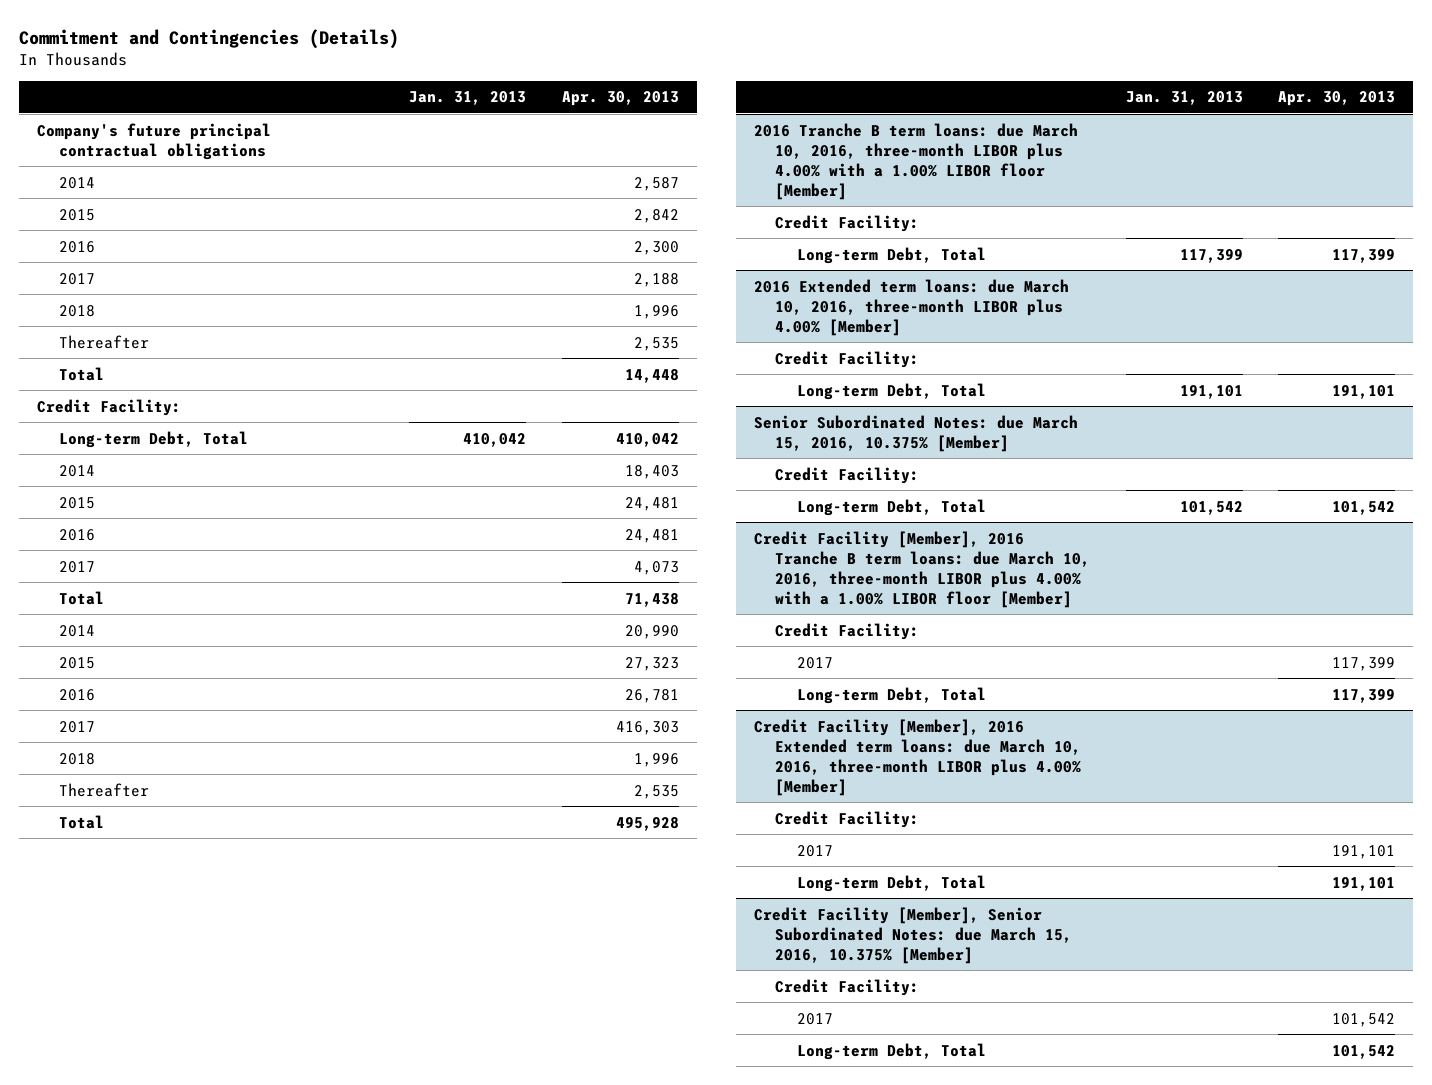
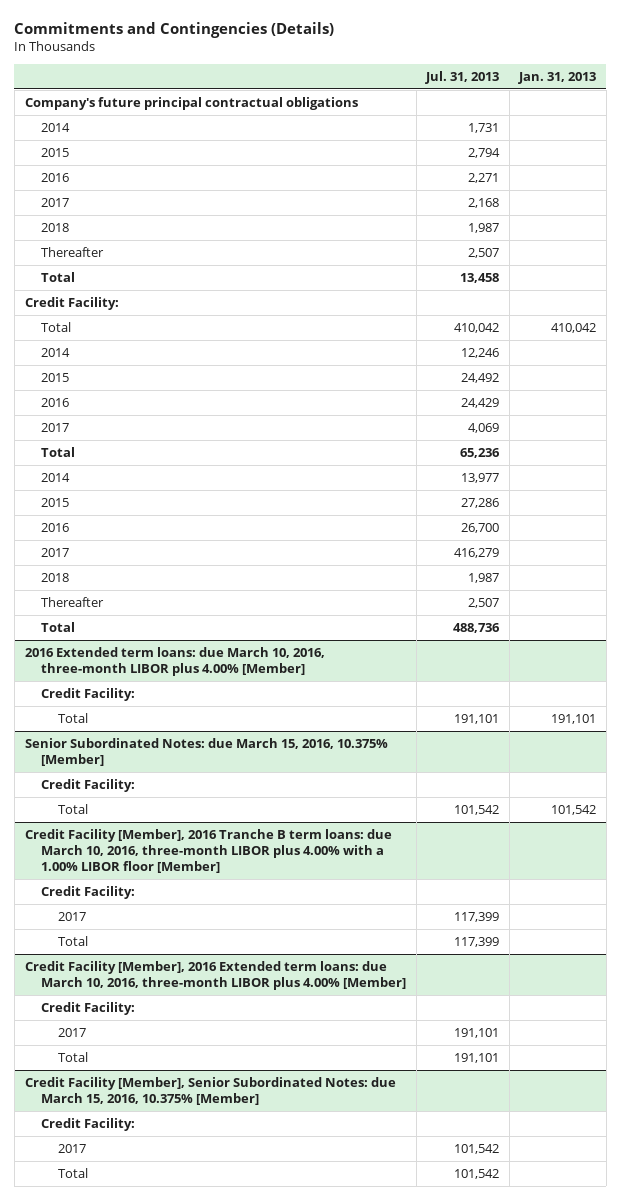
[19,28,400,49] Commitment and Contingencies (Details) -> [14,22,335,39] Commitments and Contingencies (Details)
[561,91,679,107] Apr. 30, 2013 -> none
none -> [425,70,500,84] Jul. 31, 2013
[58,430,248,448] Long-term Debt, Total -> [41,321,72,332] Total
[753,122,1078,200] 2016 Tranche B term loans: due March 10, 2016, three-month LIBOR plus 4.00% with a 1.00% LIBOR floor [Member] -> none
[775,214,920,232] Credit Facility: -> none
[796,246,986,264] Long-term Debt, Total -> none
[796,382,986,400] Long-term Debt, Total -> [58,712,89,723] Total
[796,498,986,516] Long-term Debt, Total -> [58,803,89,814] Total
[796,686,986,704] Long-term Debt, Total -> none
none -> [58,935,89,946] Total
[796,874,986,892] Long-term Debt, Total -> none
none -> [58,1051,89,1062] Total
[796,1042,986,1060] Long-term Debt, Total -> none
none -> [58,1167,89,1178] Total

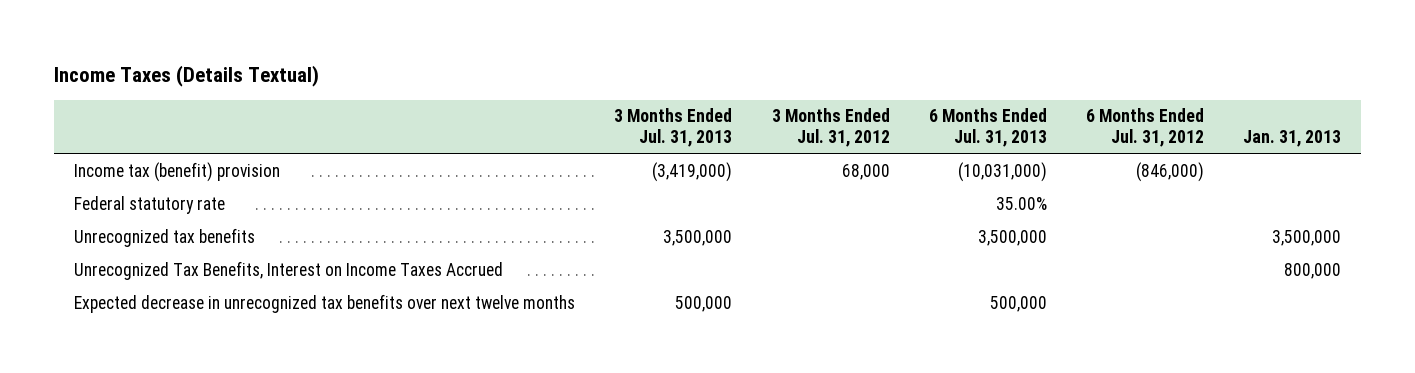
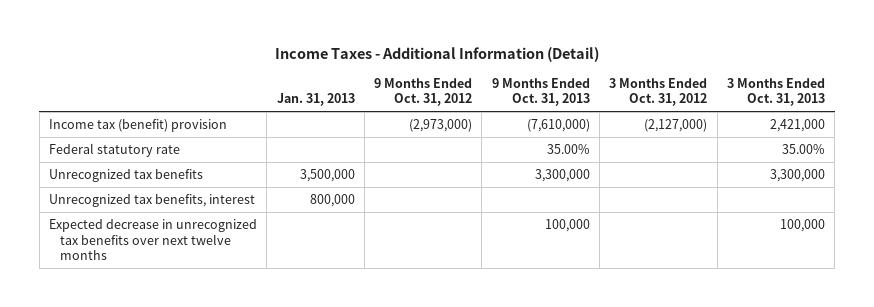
[54,64,320,87] Income Taxes (Details Textual) -> [274,46,599,62] Income Taxes - Additional Information (Detail)
[614,108,733,148] 3 Months Ended Jul. 31, 2013 -> none
[771,108,890,148] 3 Months Ended Jul. 31, 2012 -> none
[928,108,1047,148] 6 Months Ended Jul. 31, 2013 -> none
[1086,108,1205,148] 6 Months Ended Jul. 31, 2012 -> none
none -> [374,77,473,107] 9 Months Ended Oct. 31, 2012
none -> [491,77,590,107] 9 Months Ended Oct. 31, 2013
none -> [609,77,708,107] 3 Months Ended Oct. 31, 2012
none -> [726,77,825,107] 3 Months Ended Oct. 31, 2013
[74,260,504,280] Unrecognized Tax Benefits, Interest on Income Taxes Accrued -> [49,194,256,208] Unrecognized tax benefits, interest

